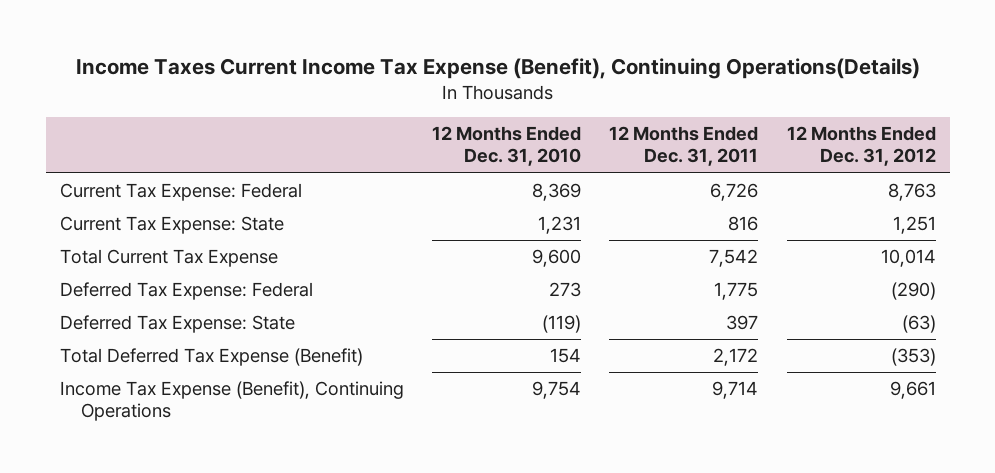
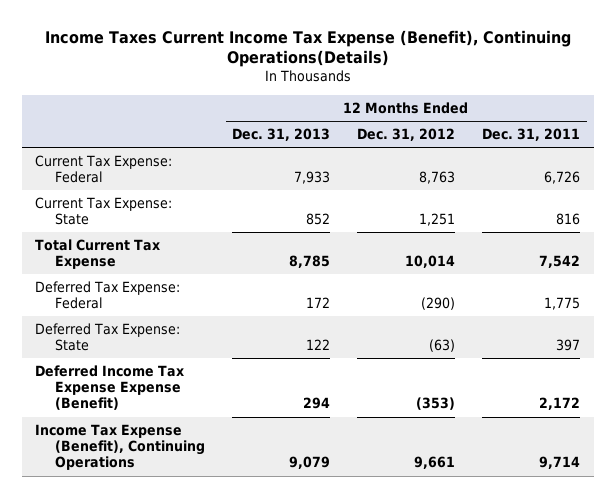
[431,126,581,167] 12 Months Ended Dec. 31, 2010 -> none
none -> [232,128,331,142] Dec. 31, 2013
[59,348,363,367] Total Deferred Tax Expense (Benefit) -> [35,365,185,411] Deferred Income Tax Expense Expense (Benefit)

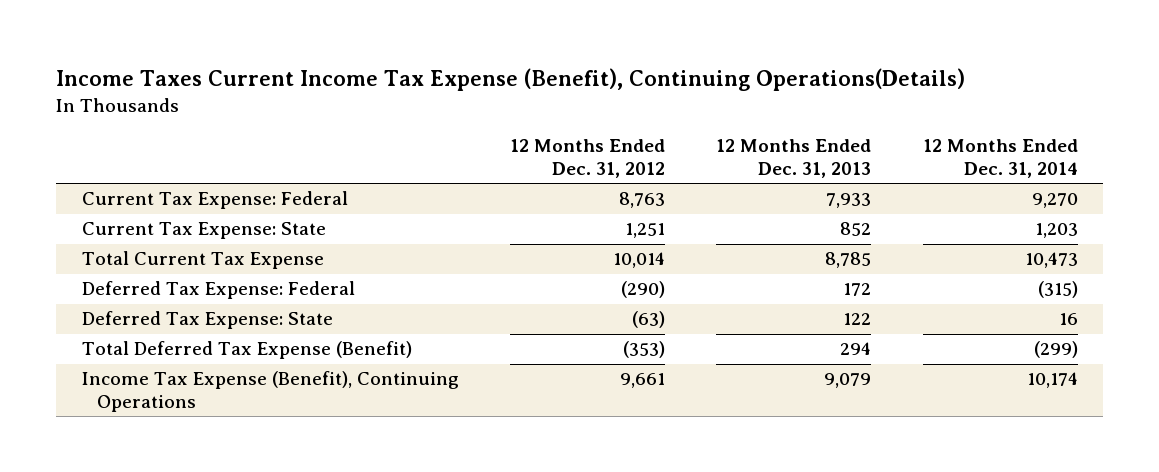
[482,128,581,142] Dec. 31, 2011 -> none
none -> [922,139,1078,179] 12 Months Ended Dec. 31, 2014
[35,365,185,411] Deferred Income Tax Expense Expense (Benefit) -> [81,341,412,360] Total Deferred Tax Expense (Benefit)

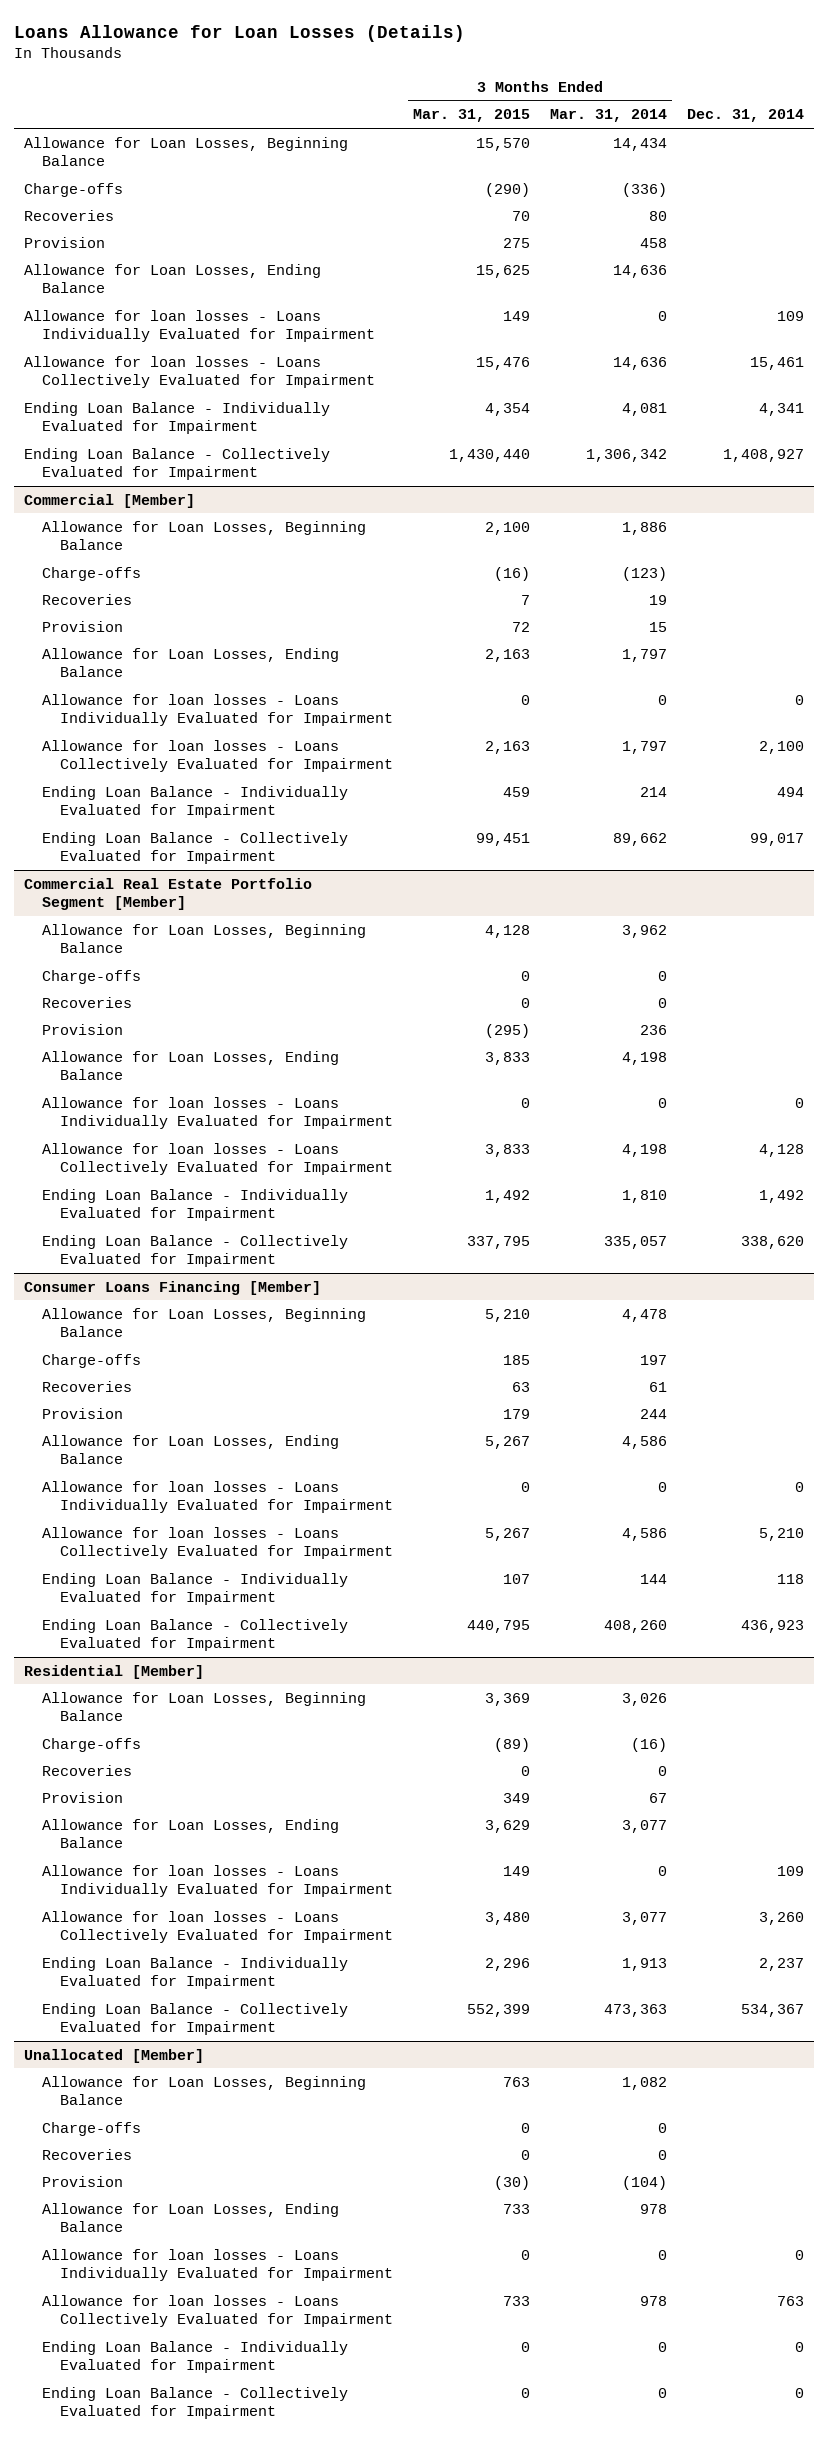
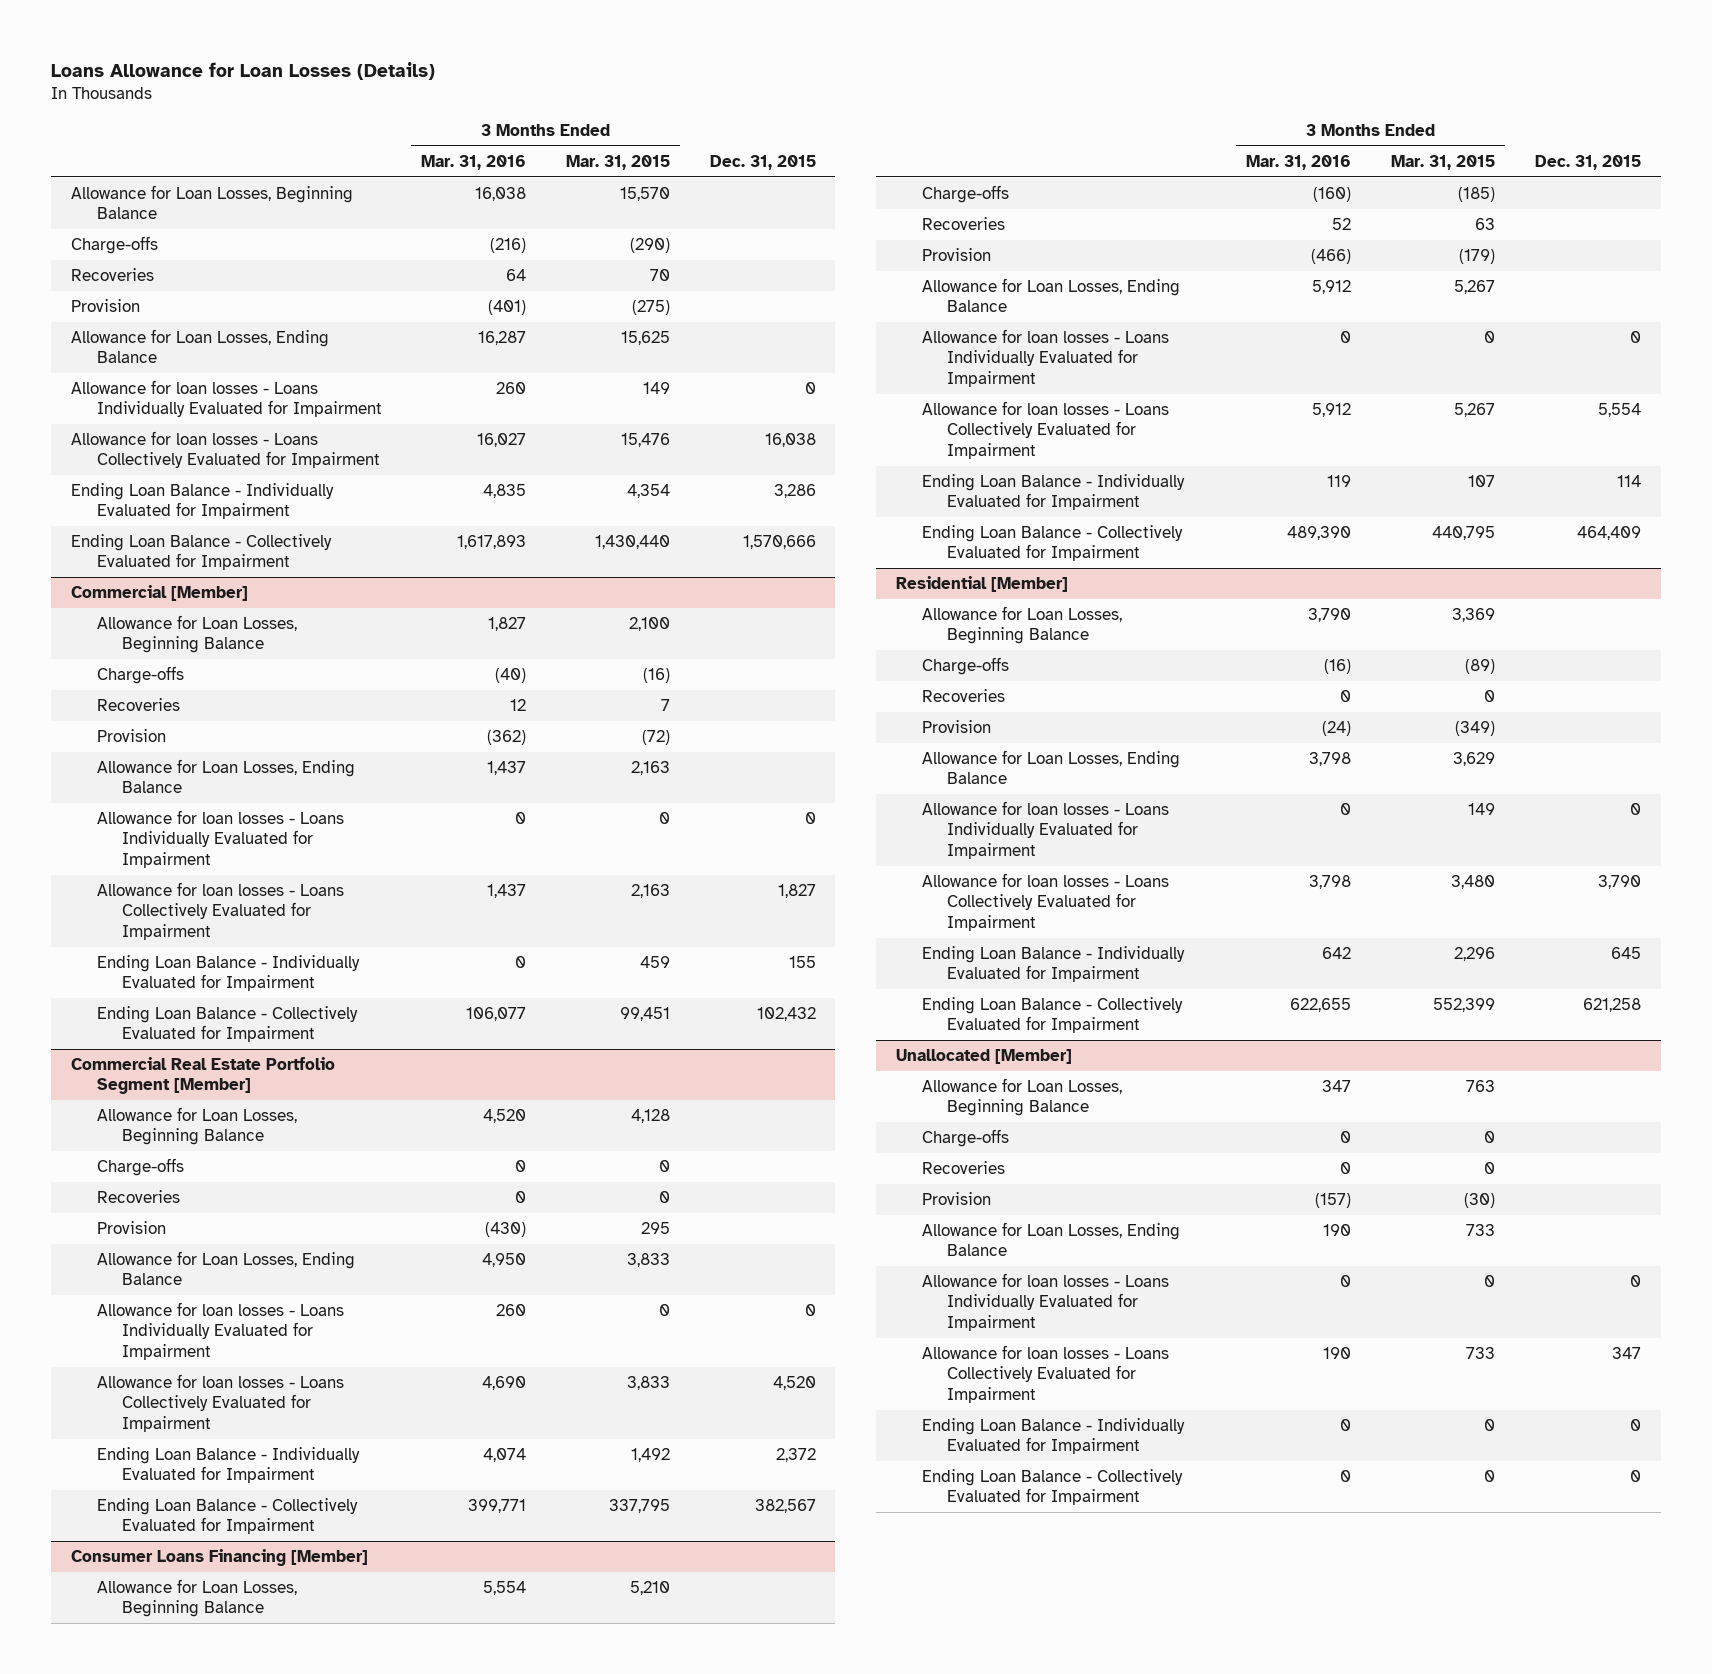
[550,109,668,123] Mar. 31, 2014 -> none
[687,109,805,123] Dec. 31, 2014 -> none
none -> [421,155,527,171] Mar. 31, 2016
none -> [709,155,816,171] Dec. 31, 2015
[503,237,531,248] 275 -> [631,300,670,316] (275)
[512,621,531,632] 72 -> [641,730,670,746] (72)
[485,1023,531,1038] (295) -> [640,1222,670,1235] 295
[503,1354,531,1365] 185 -> [1458,187,1496,203] (185)
[503,1408,531,1419] 179 -> [1459,249,1496,265] (179)
[503,1792,531,1803] 349 -> [1455,721,1496,737] (349)

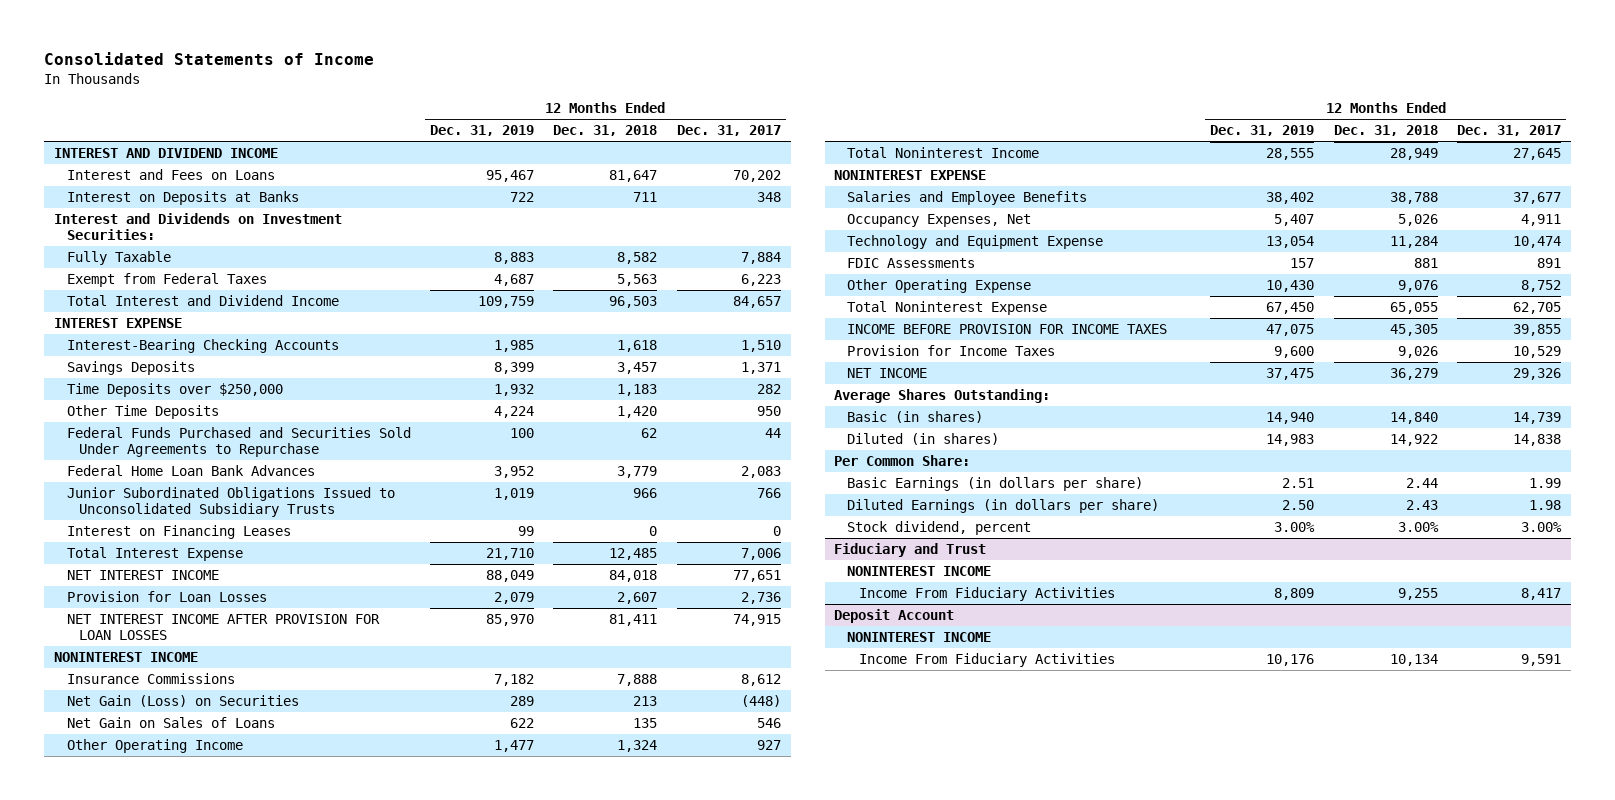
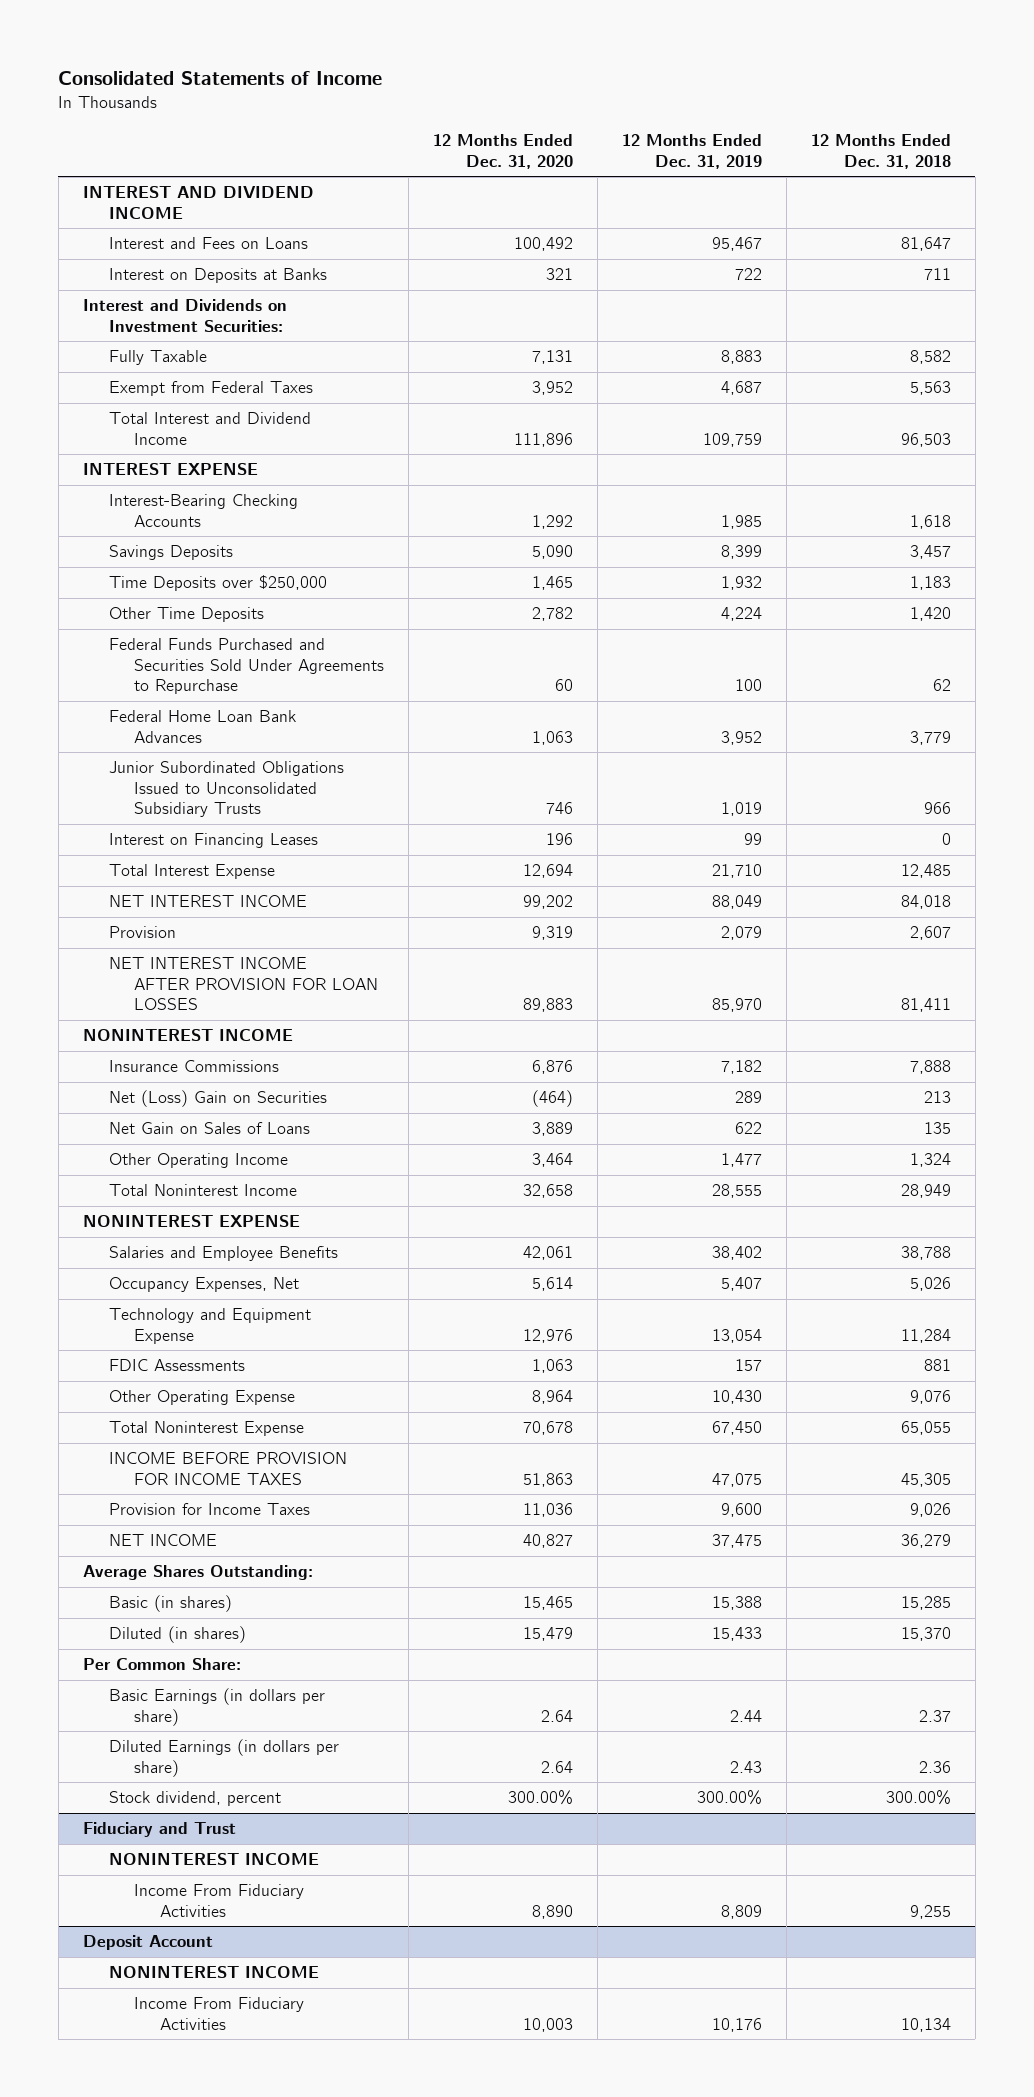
[676,125,781,137] Dec. 31, 2017 -> none
none -> [433,134,574,169] 12 Months Ended Dec. 31, 2020
[66,590,267,602] Provision for Loan Losses -> [108,926,176,939] Provision
[66,694,299,707] Net Gain (Loss) on Securities -> [108,1090,327,1108] Net (Loss) Gain on Securities
[1266,411,1315,424] 14,940 -> [712,1596,763,1611] 15,388
[1389,411,1438,424] 14,840 -> [900,1596,951,1611] 15,285
[1266,433,1315,446] 14,983 -> [712,1627,763,1642] 15,433
[1389,433,1438,446] 14,922 -> [900,1627,951,1642] 15,370
[1282,477,1315,488] 2.51 -> [730,1709,763,1722] 2.44
[1405,477,1438,488] 2.44 -> [918,1709,951,1722] 2.37
[1282,499,1315,510] 2.50 -> [730,1760,763,1773] 2.43
[1405,499,1438,510] 2.43 -> [918,1760,951,1773] 2.36
[1274,521,1316,532] 3.00% -> [697,1790,763,1806] 300.00%
[1397,521,1439,532] 3.00% -> [885,1790,951,1806] 300.00%

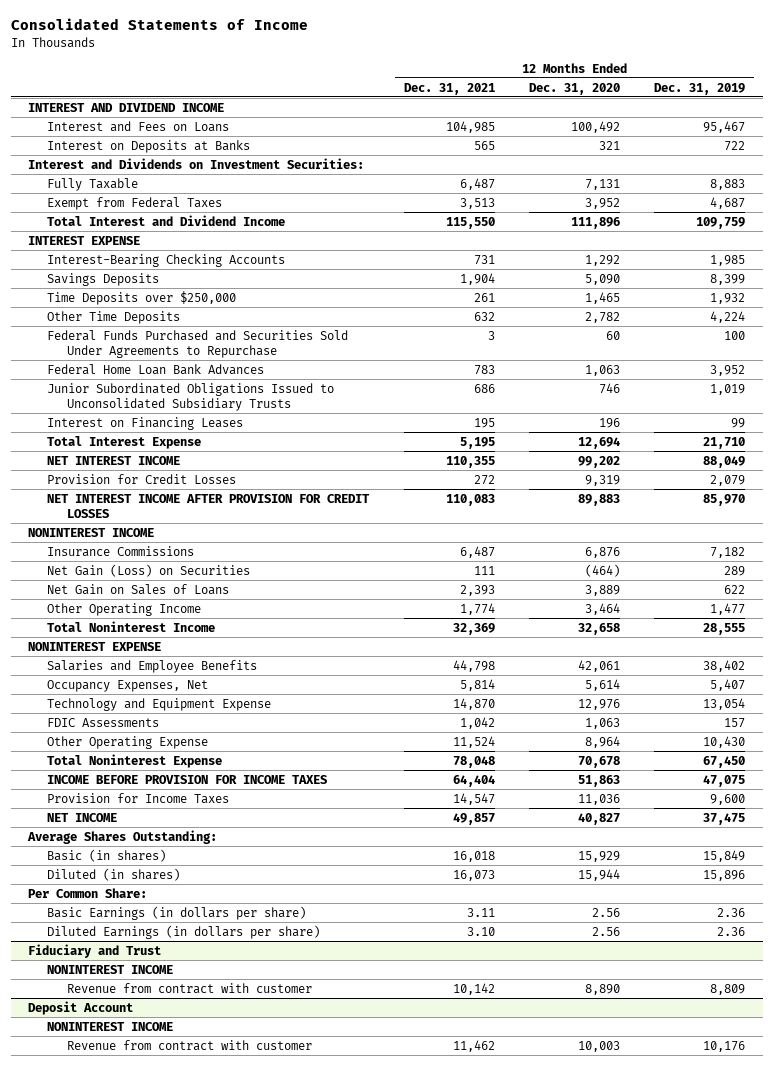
[810,134,951,169] 12 Months Ended Dec. 31, 2018 -> none
none -> [403,82,495,95] Dec. 31, 2021
[108,926,176,939] Provision -> [47,473,237,484] Provision for Credit Losses
[108,957,379,1011] NET INTEREST INCOME AFTER PROVISION FOR LOAN LOSSES -> [47,493,371,519] NET INTEREST INCOME AFTER PROVISION FOR CREDIT LOSSES
[108,1090,327,1108] Net (Loss) Gain on Securities -> [47,563,251,577] Net Gain (Loss) on Securities
[523,1596,574,1611] 15,465 -> [578,850,621,862] 15,929
[712,1596,763,1611] 15,388 -> [703,849,746,862] 15,849
[523,1627,574,1642] 15,479 -> [578,868,621,881] 15,944
[712,1627,763,1642] 15,433 -> [703,869,746,881] 15,896
[108,1791,281,1807] Stock dividend, percent -> none
[541,1709,574,1722] 2.64 -> [592,907,621,917] 2.56
[730,1709,763,1722] 2.44 -> [717,907,746,917] 2.36
[541,1760,574,1773] 2.64 -> [592,926,621,936] 2.56
[730,1760,763,1773] 2.43 -> [717,926,746,936] 2.36
[134,1884,305,1917] Income From Fiduciary Activities -> [66,982,312,994] Revenue from contract with customer
[134,1997,305,2030] Income From Fiduciary Activities -> [66,1039,312,1051] Revenue from contract with customer

